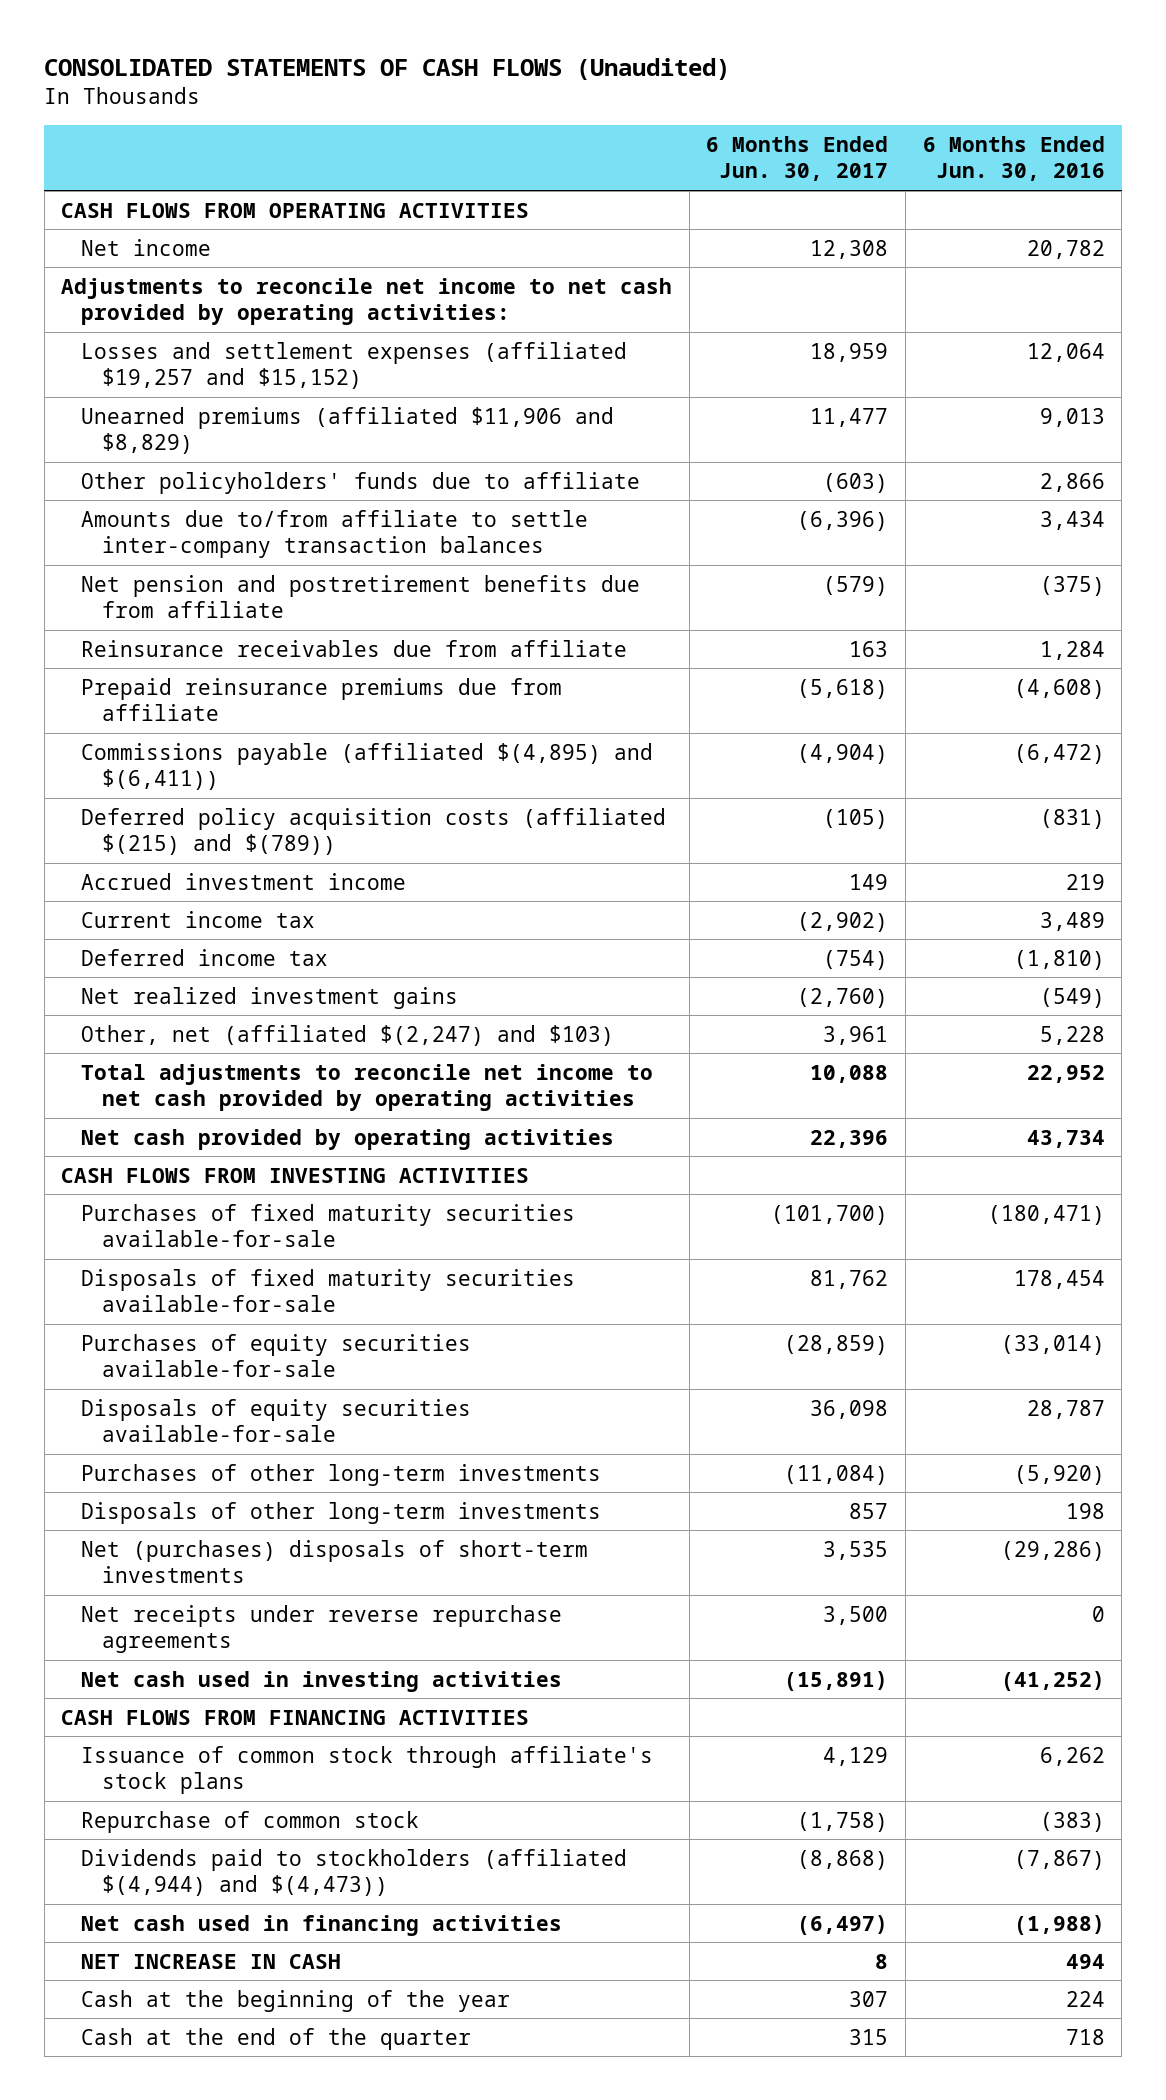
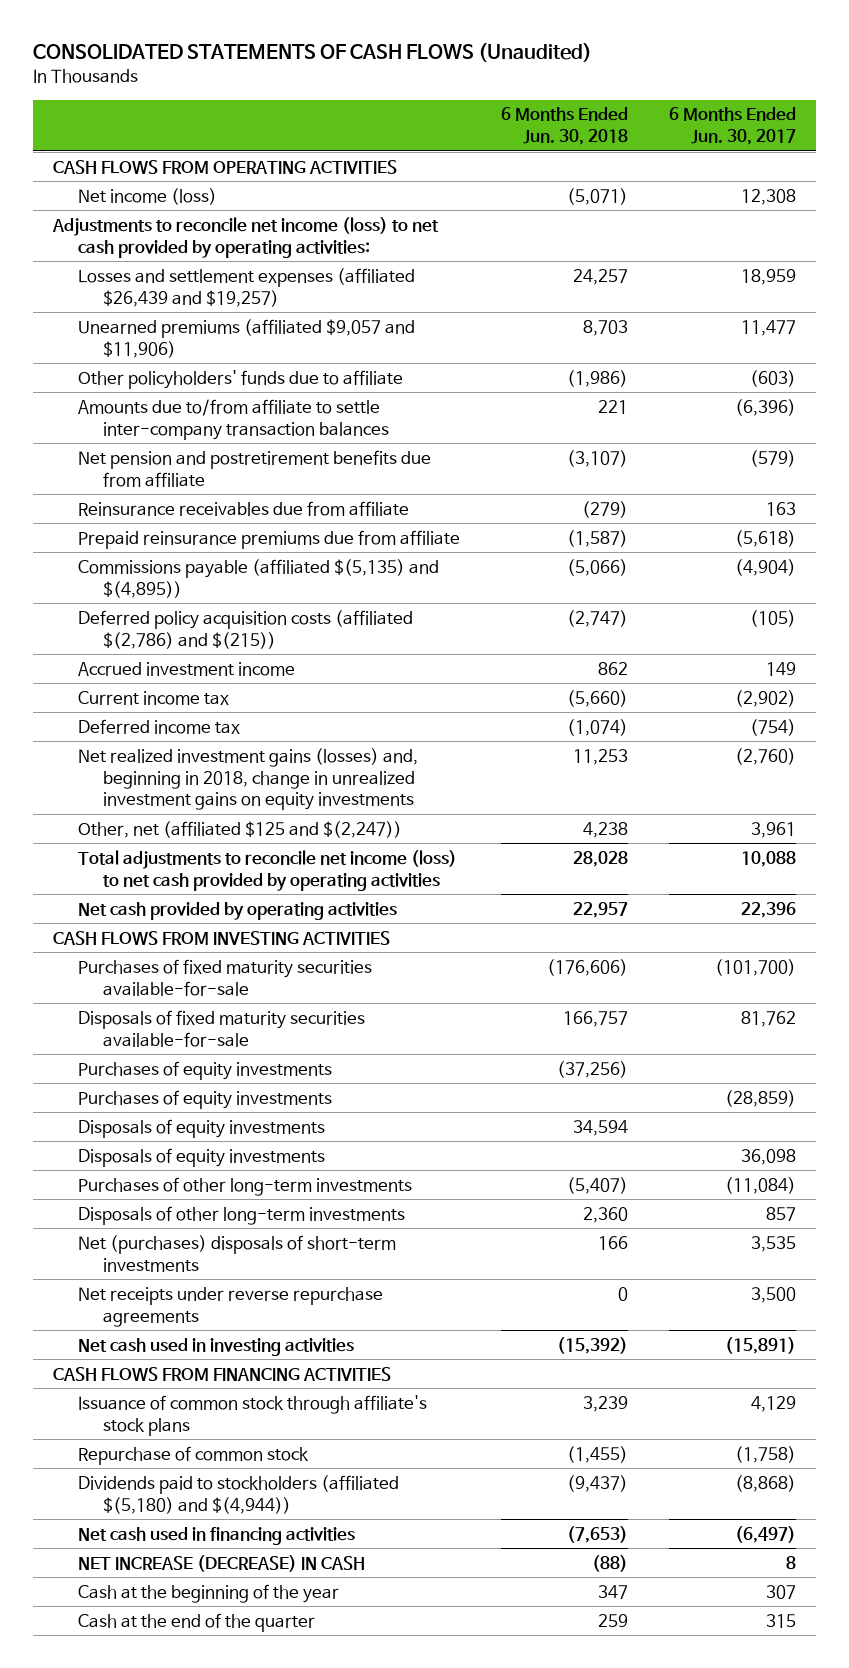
[922,135,1105,182] 6 Months Ended Jun. 30, 2016 -> none
none -> [500,107,628,146] 6 Months Ended Jun. 30, 2018
[81,238,212,256] Net income -> [77,187,217,205] Net income (loss)
[61,277,673,326] Adjustments to reconcile net income to net cash provided by operating activities: -> [52,216,440,258] Adjustments to reconcile net income (loss) to net cash provided by operating activities:
[81,341,628,390] Losses and settlement expenses (affiliated $19,257 and $15,152) -> [77,267,415,307] Losses and settlement expenses (affiliated $26,439 and $19,257)
[81,406,615,455] Unearned premiums (affiliated $11,906 and $8,829) -> [77,318,415,358] Unearned premiums (affiliated $9,057 and $11,906)
[81,742,654,791] Commissions payable (affiliated $(4,895) and $(6,411)) -> [77,558,439,598] Commissions payable (affiliated $(5,135) and $(4,895))
[81,807,667,856] Deferred policy acquisition costs (affiliated $(215) and $(789)) -> [77,609,413,649] Deferred policy acquisition costs (affiliated $(2,786) and $(215))
[81,986,459,1009] Net realized investment gains -> [77,747,418,811] Net realized investment gains (losses) and, beginning in 2018, change in unrealized investment gains on equity investments
[81,1024,615,1046] Other, net (affiliated $(2,247) and $103) -> [77,820,402,838] Other, net (affiliated $125 and $(2,247))
[81,1063,654,1112] Total adjustments to reconcile net income to net cash provided by operating activities -> [77,849,457,891] Total adjustments to reconcile net income (loss) to net cash provided by operating activities
none -> [77,1060,332,1080] Purchases of equity investments
[81,1333,472,1378] Purchases of equity securities available-for-sale -> [77,1089,332,1109] Purchases of equity investments
none -> [77,1118,325,1138] Disposals of equity investments
[81,1398,472,1443] Disposals of equity securities available-for-sale -> [77,1147,325,1167] Disposals of equity investments
[81,1848,628,1897] Dividends paid to stockholders (affiliated $(4,944) and $(4,473)) -> [77,1474,399,1514] Dividends paid to stockholders (affiliated $(5,180) and $(4,944))
[81,1953,342,1969] NET INCREASE IN CASH -> [77,1554,365,1572] NET INCREASE (DECREASE) IN CASH

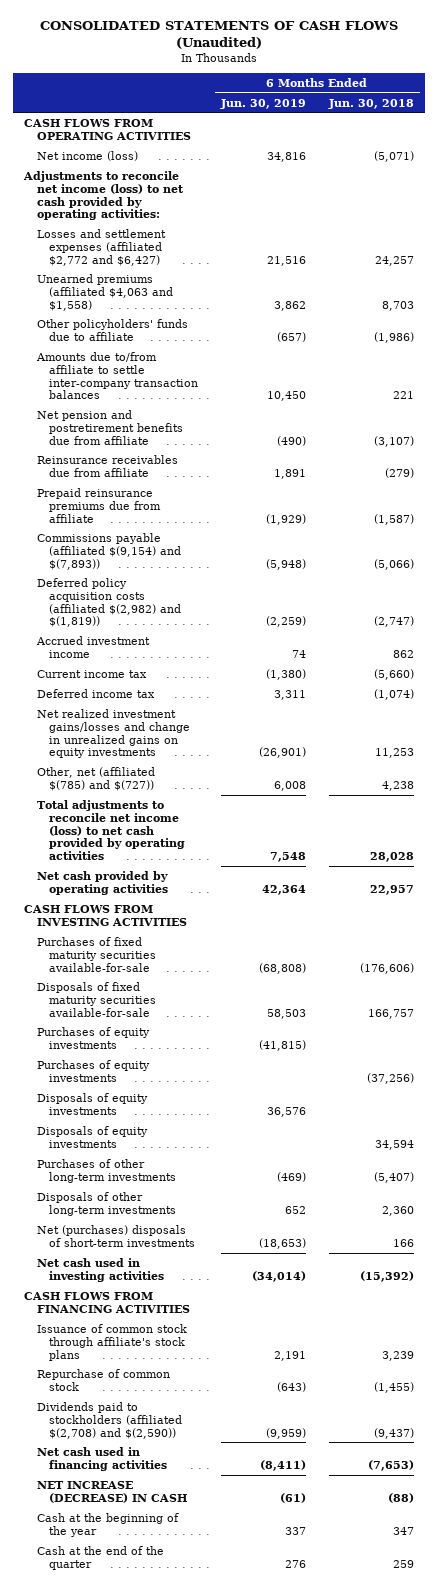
[668,107,796,146] 6 Months Ended Jun. 30, 2017 -> none
none -> [220,98,307,109] Jun. 30, 2019
[77,267,415,307] Losses and settlement expenses (affiliated $26,439 and $19,257) -> [36,228,166,266] Losses and settlement expenses (affiliated $2,772 and $6,427)
[77,318,415,358] Unearned premiums (affiliated $9,057 and $11,906) -> [36,273,174,311] Unearned premiums (affiliated $4,063 and $1,558)
[77,558,439,598] Commissions payable (affiliated $(5,135) and $(4,895)) -> [36,532,182,570] Commissions payable (affiliated $(9,154) and $(7,893))
[77,609,413,649] Deferred policy acquisition costs (affiliated $(2,786) and $(215)) -> [36,577,182,628] Deferred policy acquisition costs (affiliated $(2,982) and $(1,819))
[77,747,418,811] Net realized investment gains (losses) and, beginning in 2018, change in unrealized investment gains on equity investments -> [36,708,191,759] Net realized investment gains/losses and change in unrealized gains on equity investments
[77,820,402,838] Other, net (affiliated $125 and $(2,247)) -> [36,766,155,791] Other, net (affiliated $(785) and $(727))
[77,1060,332,1080] Purchases of equity investments -> [36,1059,150,1082] Purchases of equity investments
[77,1118,325,1138] Disposals of equity investments -> [36,1125,148,1148] Disposals of equity investments
[77,1286,383,1327] Net receipts under reverse repurchase agreements -> none
[77,1474,399,1514] Dividends paid to stockholders (affiliated $(5,180) and $(4,944)) -> [36,1401,183,1439] Dividends paid to stockholders (affiliated $(2,708) and $(2,590))

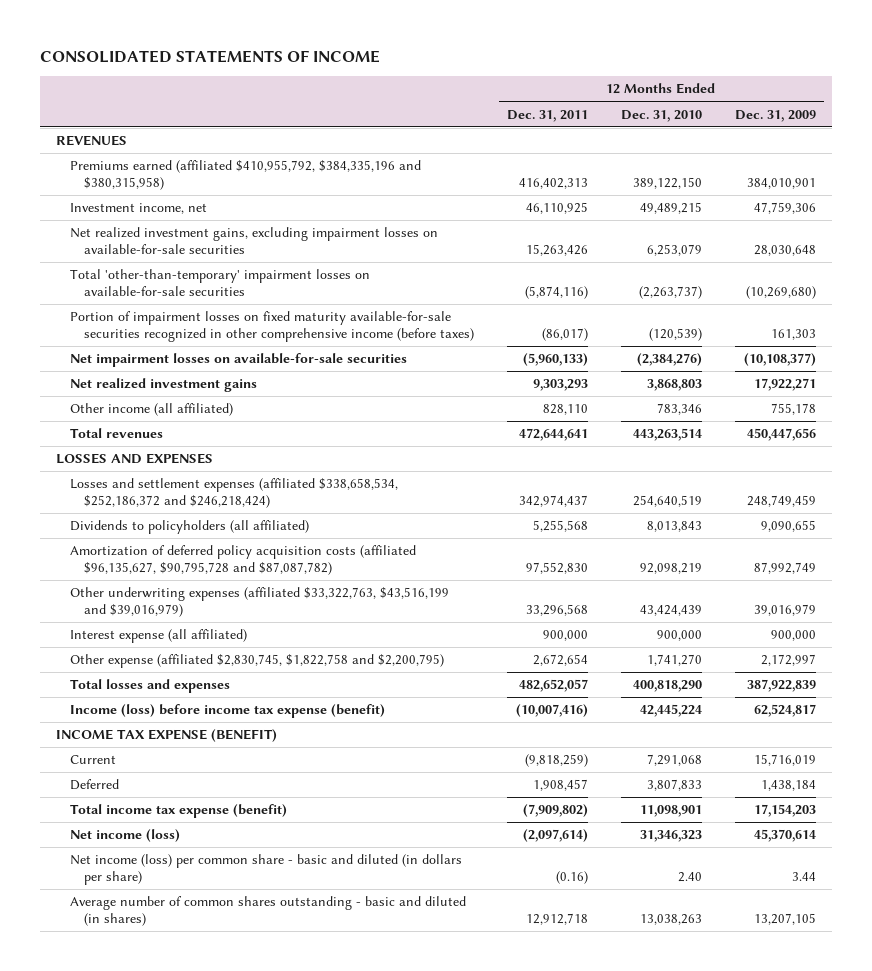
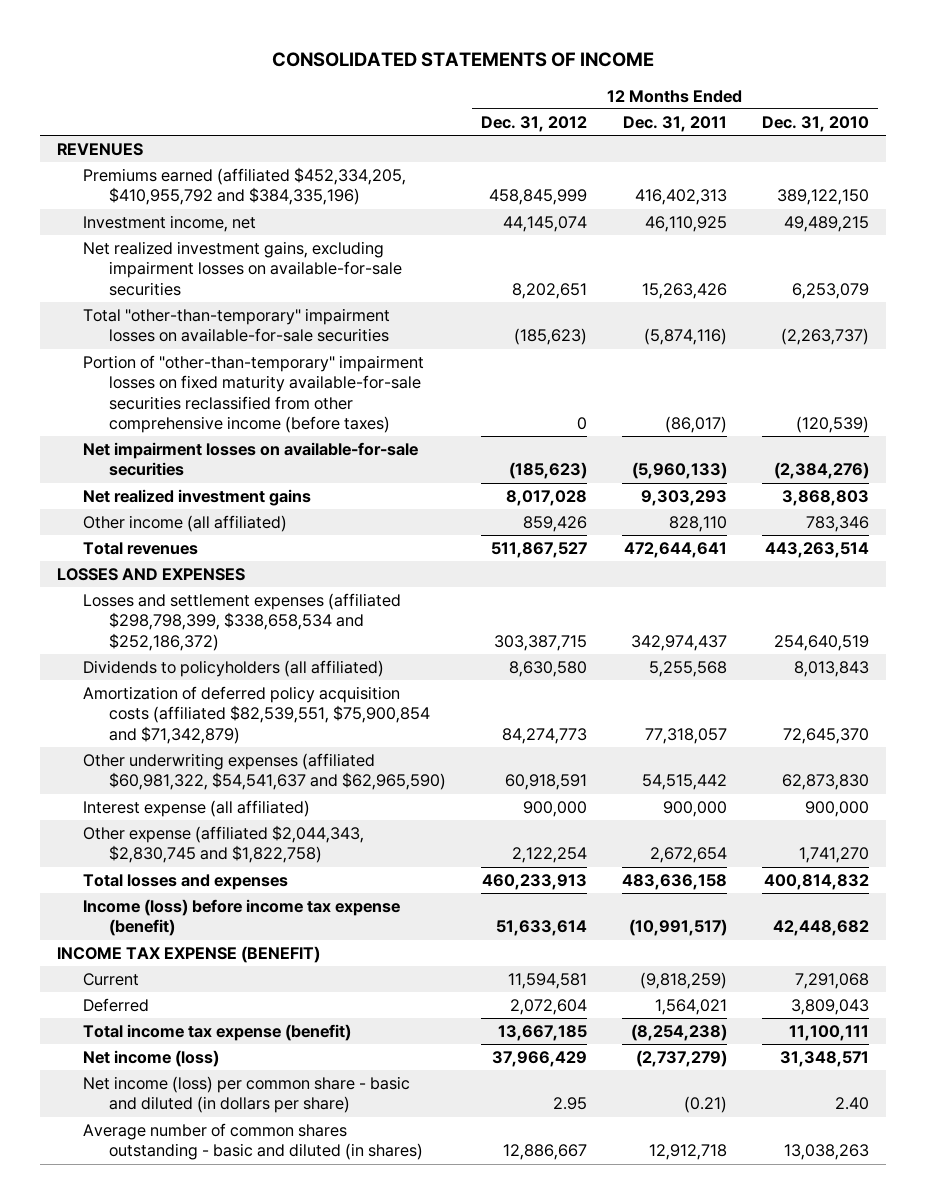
[734,109,816,122] Dec. 31, 2009 -> none
none -> [481,116,588,133] Dec. 31, 2012
[70,160,422,190] Premiums earned (affiliated $410,955,792, $384,335,196 and $380,315,958) -> [83,167,407,206] Premiums earned (affiliated $452,334,205, $410,955,792 and $384,335,196)
[70,269,371,296] Total 'other-than-temporary' impairment losses on available-for-sale securities -> [83,308,391,343] Total "other-than-temporary" impairment losses on available-for-sale securities
[70,311,475,342] Portion of impairment losses on fixed maturity available-for-sale securities recognized in other comprehensive income (before taxes) -> [83,355,425,433] Portion of "other-than-temporary" impairment losses on fixed maturity available-for-sale securities reclassified from other comprehensive income (before taxes)
[70,478,399,508] Losses and settlement expenses (affiliated $338,658,534, $252,186,372 and $246,218,424) -> [83,593,402,651] Losses and settlement expenses (affiliated $298,798,399, $338,658,534 and $252,186,372)
[70,545,417,575] Amortization of deferred policy acquisition costs (affiliated $96,135,627, $90,795,728 and $87,087,782) -> [83,686,431,744] Amortization of deferred policy acquisition costs (affiliated $82,539,551, $75,900,854 and $71,342,879)
[525,561,588,574] 97,552,830 -> [645,727,728,744] 77,318,057
[639,562,702,574] 92,098,219 -> [782,727,869,744] 72,645,370
[70,587,450,617] Other underwriting expenses (affiliated $33,322,763, $43,516,199 and $39,016,979) -> [83,753,447,791] Other underwriting expenses (affiliated $60,981,322, $54,541,637 and $62,965,590)
[525,603,588,616] 33,296,568 -> [642,774,728,791] 54,515,442
[639,604,702,616] 43,424,439 -> [781,774,869,791] 62,873,830
[70,654,445,669] Other expense (affiliated $2,830,745, $1,822,758 and $2,200,795) -> [83,825,365,864] Other expense (affiliated $2,044,343, $2,830,745 and $1,822,758)
[518,679,588,693] 482,652,057 -> [622,874,728,891] 483,636,158
[632,680,702,693] 400,818,290 -> [763,874,869,891] 400,814,832
[515,704,588,718] (10,007,416) -> [629,919,728,937] (10,991,517)
[639,704,702,718] 42,445,224 -> [772,920,869,937] 42,448,682
[532,779,588,792] 1,908,457 -> [655,999,728,1016] 1,564,021
[646,779,702,792] 3,807,833 -> [790,999,869,1016] 3,809,043
[522,804,588,818] (7,909,802) -> [631,1024,728,1042] (8,254,238)
[639,805,702,818] 11,098,901 -> [788,1025,869,1042] 11,100,111
[522,829,588,843] (2,097,614) -> [636,1050,728,1068] (2,737,279)
[639,830,702,843] 31,346,323 -> [779,1051,869,1068] 31,348,571
[555,870,588,884] (0.16) -> [684,1096,728,1114] (0.21)

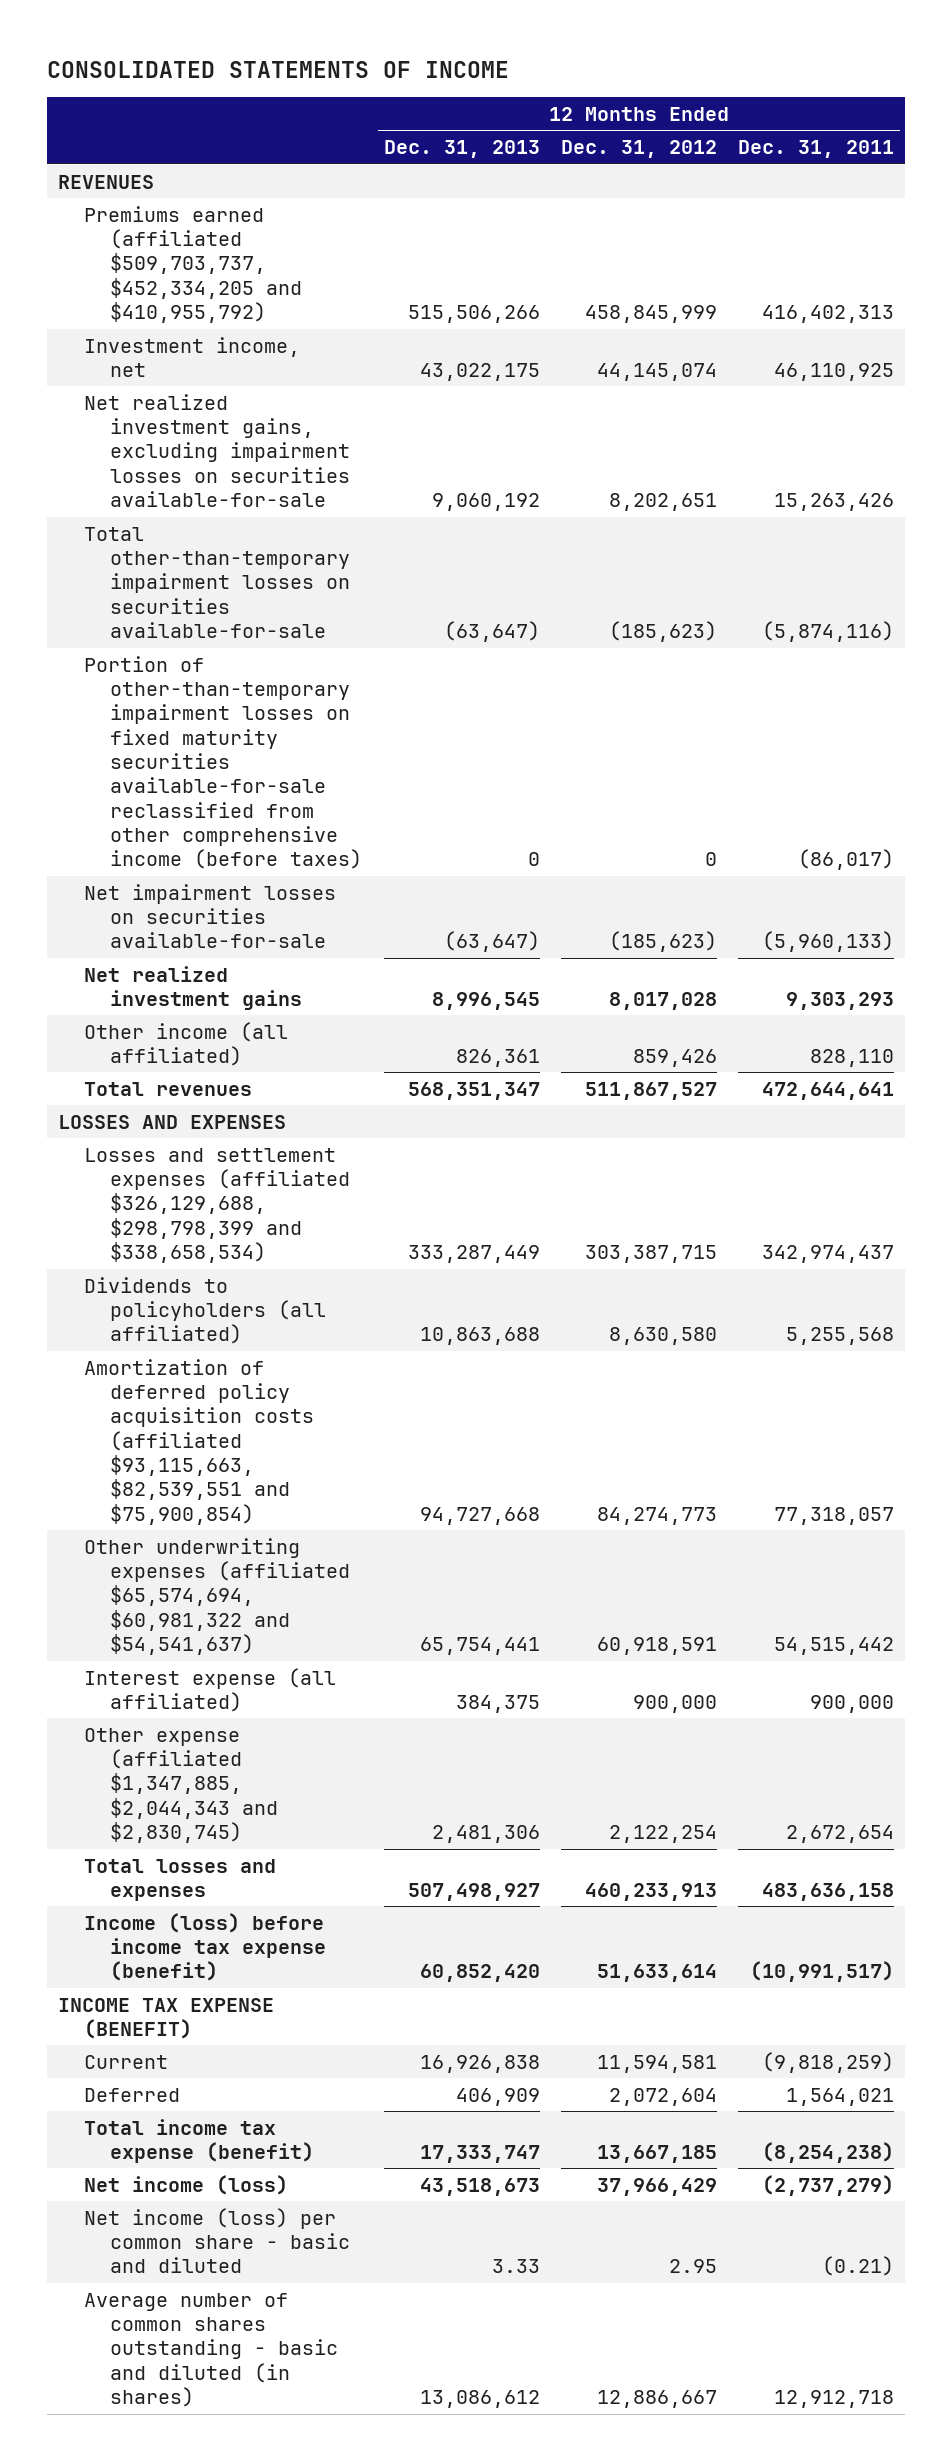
[761,116,869,133] Dec. 31, 2010 -> none
none -> [383,140,540,159] Dec. 31, 2013
[83,167,407,206] Premiums earned (affiliated $452,334,205, $410,955,792 and $384,335,196) -> [84,205,303,324] Premiums earned (affiliated $509,703,737, $452,334,205 and $410,955,792)
[83,241,403,296] Net realized investment gains, excluding impairment losses on available-for-sale securities -> [84,393,351,508] Net realized investment gains, excluding impairment losses on securities available-for-sale
[83,308,391,343] Total "other-than-temporary" impairment losses on available-for-sale securities -> [84,526,351,639] Total other-than-temporary impairment losses on securities available-for-sale
[83,355,425,433] Portion of "other-than-temporary" impairment losses on fixed maturity available-for-sale securities reclassified from other comprehensive income (before taxes) -> [84,655,363,870] Portion of other-than-temporary impairment losses on fixed maturity securities available-for-sale reclassified from other comprehensive income (before taxes)
[83,442,419,477] Net impairment losses on available-for-sale securities -> [84,883,337,949] Net impairment losses on securities available-for-sale
[83,593,402,651] Losses and settlement expenses (affiliated $298,798,399, $338,658,534 and $252,186,372) -> [84,1147,351,1264] Losses and settlement expenses (affiliated $326,129,688, $298,798,399 and $338,658,534)
[83,686,431,744] Amortization of deferred policy acquisition costs (affiliated $82,539,551, $75,900,854 and $71,342,879) -> [84,1358,315,1525] Amortization of deferred policy acquisition costs (affiliated $93,115,663, $82,539,551 and $75,900,854)
[83,753,447,791] Other underwriting expenses (affiliated $60,981,322, $54,541,637 and $62,965,590) -> [84,1537,351,1656] Other underwriting expenses (affiliated $65,574,694, $60,981,322 and $54,541,637)
[83,825,365,864] Other expense (affiliated $2,044,343, $2,830,745 and $1,822,758) -> [84,1727,279,1844] Other expense (affiliated $1,347,885, $2,044,343 and $2,830,745)
[83,1076,411,1114] Net income (loss) per common share - basic and diluted (in dollars per share) -> [84,2207,351,2274] Net income (loss) per common share - basic and diluted

